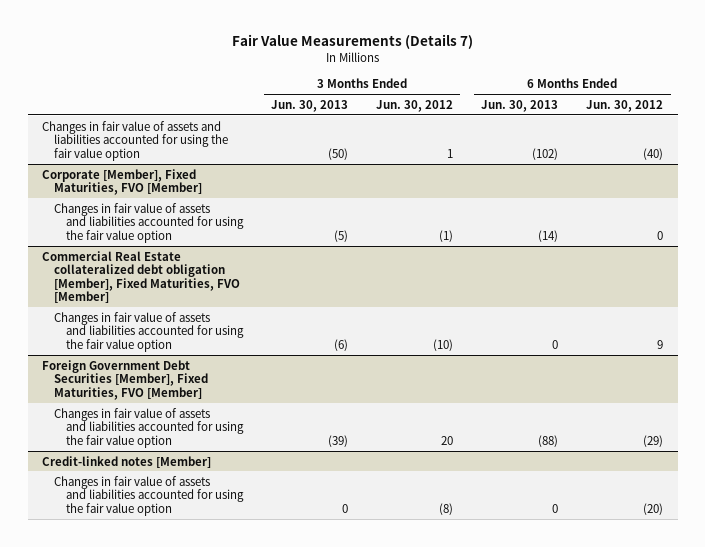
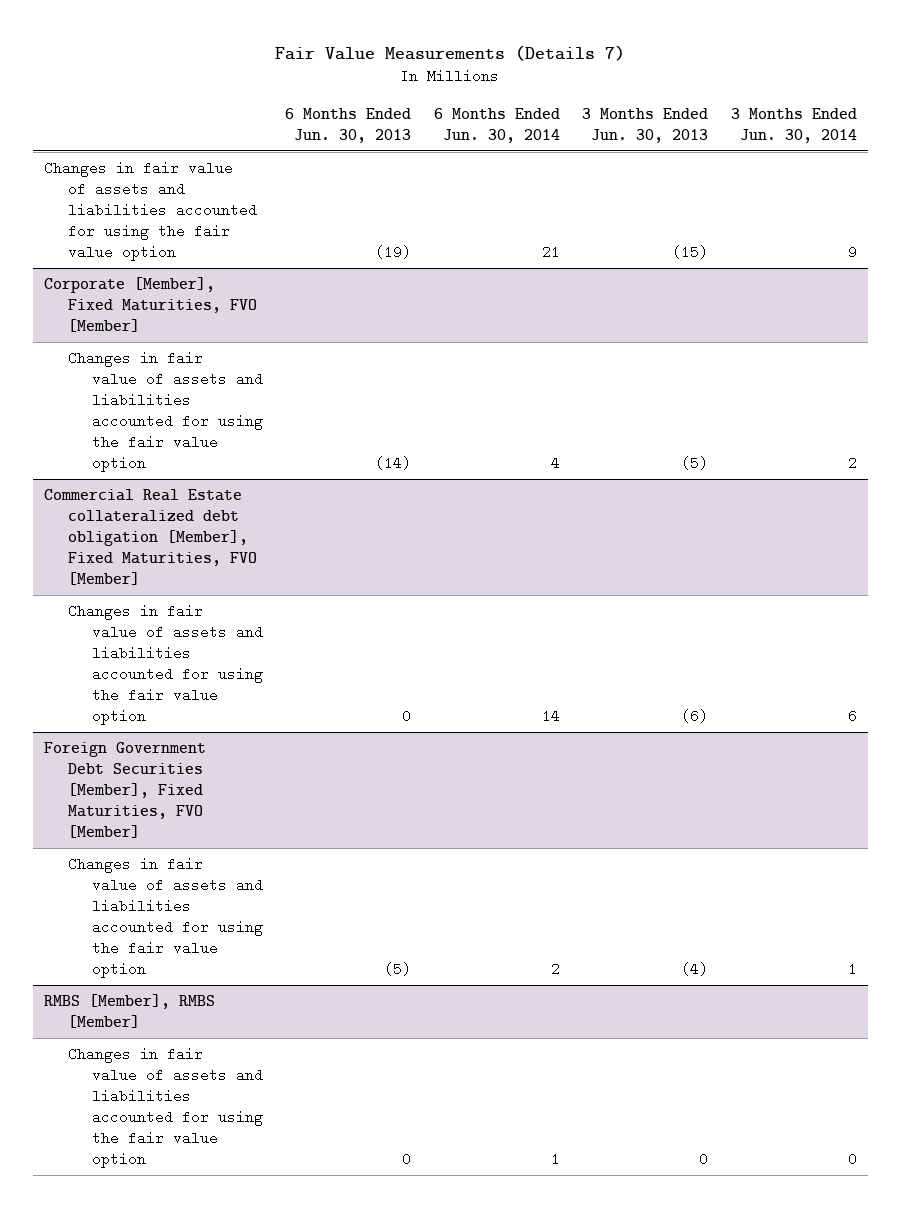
[376,99,454,112] Jun. 30, 2012 -> none
[586,99,664,112] Jun. 30, 2012 -> none
none -> [433,107,560,143] 6 Months Ended Jun. 30, 2014
none -> [730,107,857,143] 3 Months Ended Jun. 30, 2014
[327,147,348,160] (50) -> [672,244,709,259] (15)
[532,147,559,160] (102) -> [375,244,412,259] (19)
[41,455,211,468] Credit-linked notes [Member] -> none
[327,434,348,447] (39) -> [681,961,709,976] (4)
[538,434,559,447] (88) -> [384,961,412,976] (5)
none -> [44,994,216,1028] RMBS [Member], RMBS [Member]

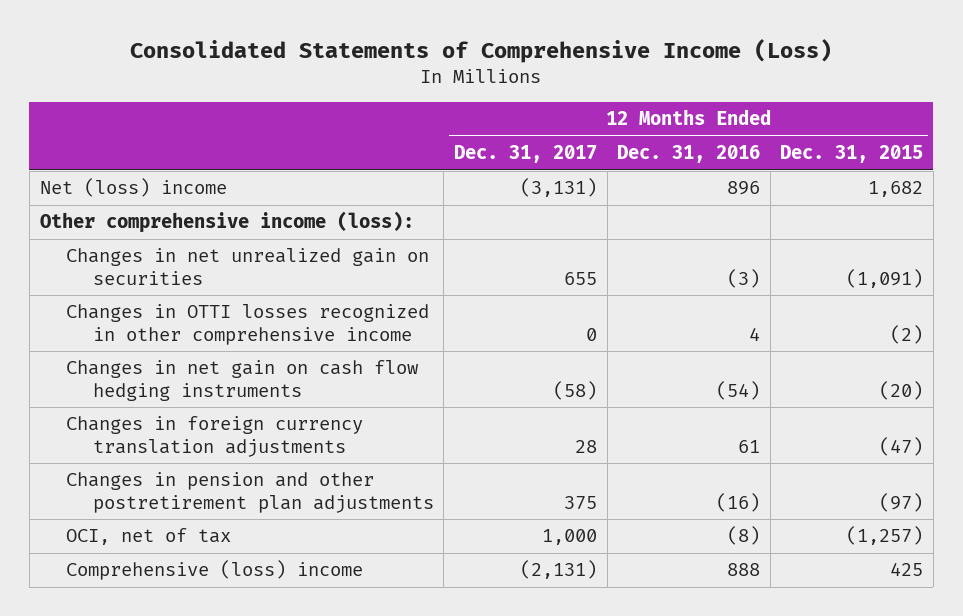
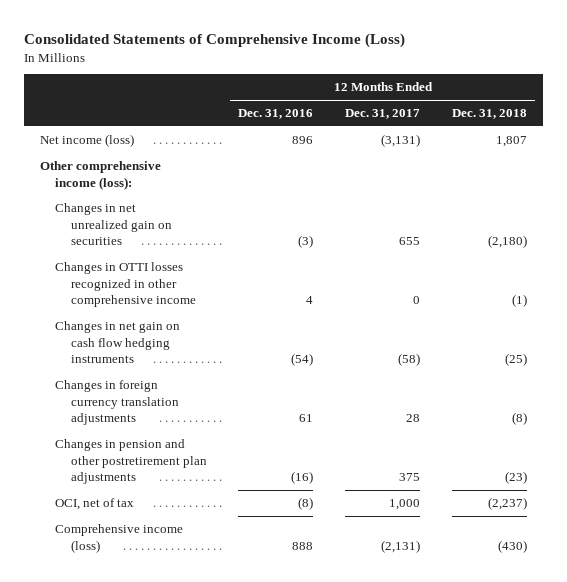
[780,145,924,164] Dec. 31, 2015 -> none
none -> [451,109,527,120] Dec. 31, 2018
[39,178,227,198] Net (loss) income -> [40,134,135,148] Net income (loss)
[66,560,364,581] Comprehensive (loss) income -> [55,524,184,553] Comprehensive income (loss)

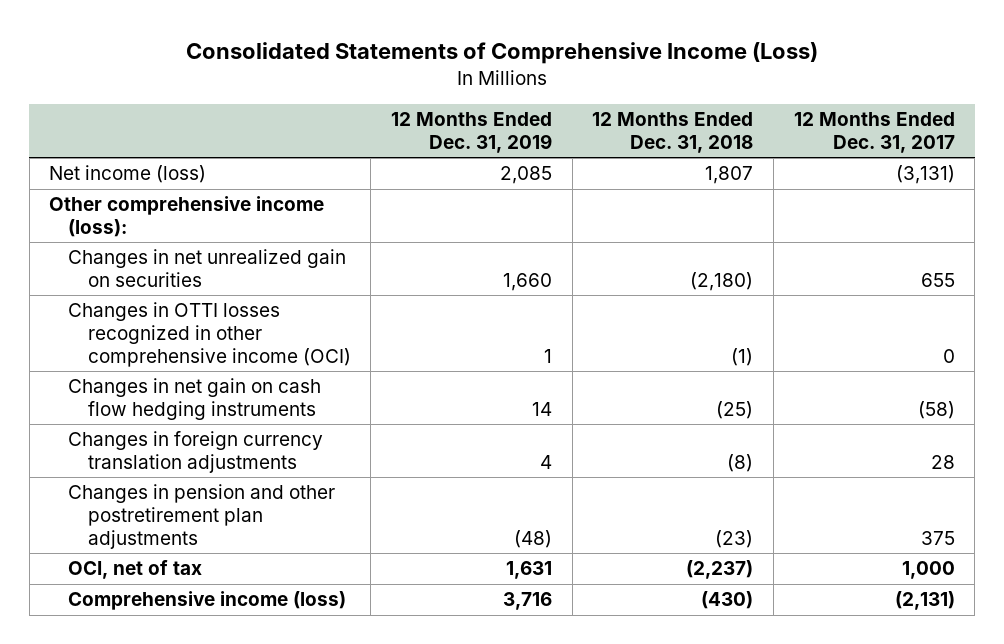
[238,109,314,120] Dec. 31, 2016 -> none
none -> [391,112,553,154] 12 Months Ended Dec. 31, 2019
[55,262,196,308] Changes in OTTI losses recognized in other comprehensive income -> [68,302,351,367] Changes in OTTI losses recognized in other comprehensive income (OCI)

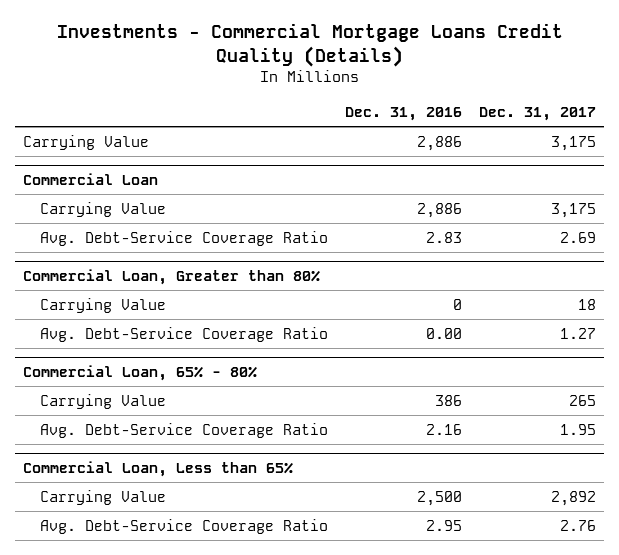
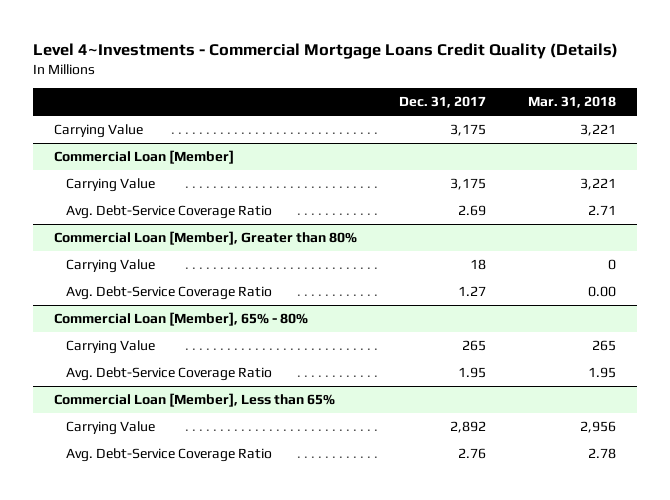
[56,23,563,67] Investments - Commercial Mortgage Loans Credit Quality (Details) -> [32,42,618,59] Level 4~Investments - Commercial Mortgage Loans Credit Quality (Details)
[344,107,462,122] Dec. 31, 2016 -> none
none -> [527,96,616,109] Mar. 31, 2018
[23,172,159,185] Commercial Loan -> [53,150,234,165] Commercial Loan [Member]
[23,268,321,285] Commercial Loan, Greater than 80% -> [53,231,357,246] Commercial Loan [Member], Greater than 80%
[23,364,258,381] Commercial Loan, 65% - 80% -> [53,312,308,327] Commercial Loan [Member], 65% - 80%
[23,460,294,477] Commercial Loan, Less than 65% -> [53,393,335,408] Commercial Loan [Member], Less than 65%

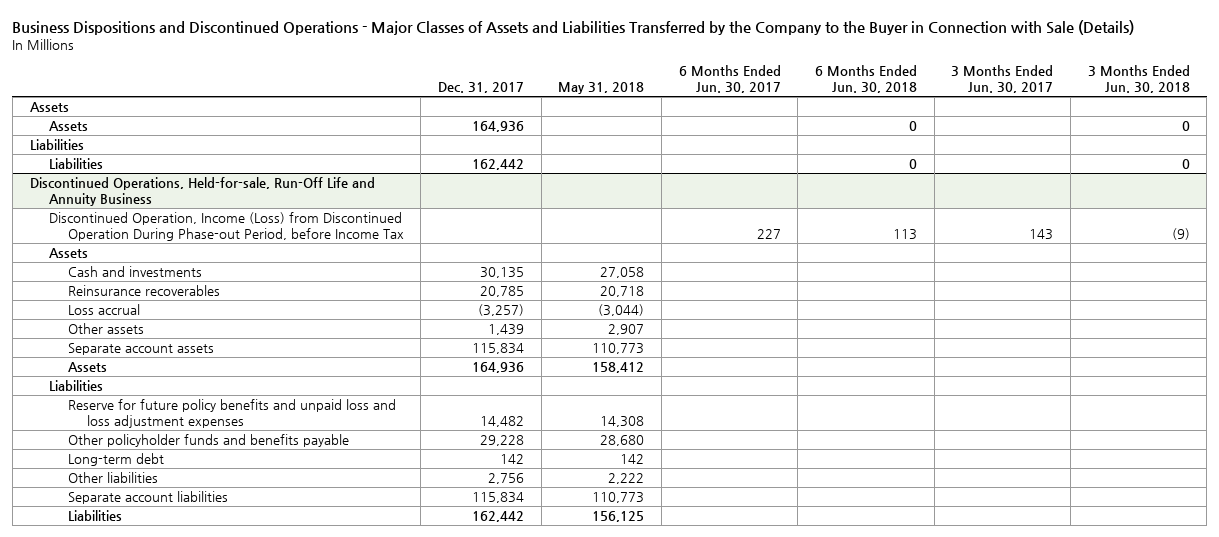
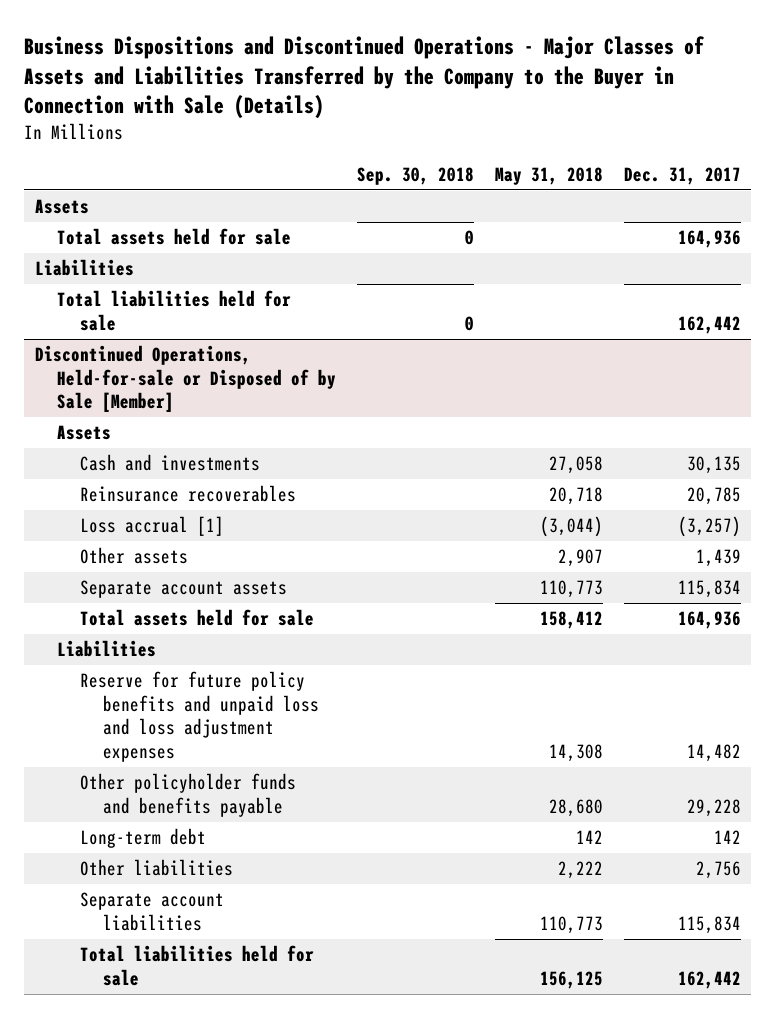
[678,65,781,93] 6 Months Ended Jun. 30, 2017 -> none
[815,65,918,93] 6 Months Ended Jun. 30, 2018 -> none
[951,65,1054,93] 3 Months Ended Jun. 30, 2017 -> none
[1087,65,1190,93] 3 Months Ended Jun. 30, 2018 -> none
none -> [357,166,475,185] Sep. 30, 2018
[48,120,88,131] Assets -> [57,228,292,246] Total assets held for sale
[29,176,375,206] Discontinued Operations, Held-for-sale, Run-Off Life and Annuity Business -> none
[48,211,404,241] Discontinued Operation, Income (Loss) from Discontinued Operation During Phase-out Period, before Income Tax -> none
[48,157,103,169] Liabilities -> [57,290,292,331] Total liabilities held for sale
none -> [34,345,337,413] Discontinued Operations, Held-for-sale or Disposed of by Sale [Member]
[67,303,140,315] Loss accrual -> [80,516,225,537] Loss accrual [1]
[67,361,107,372] Assets -> [80,609,315,627] Total assets held for sale
[67,509,122,521] Liabilities -> [80,945,315,986] Total liabilities held for sale

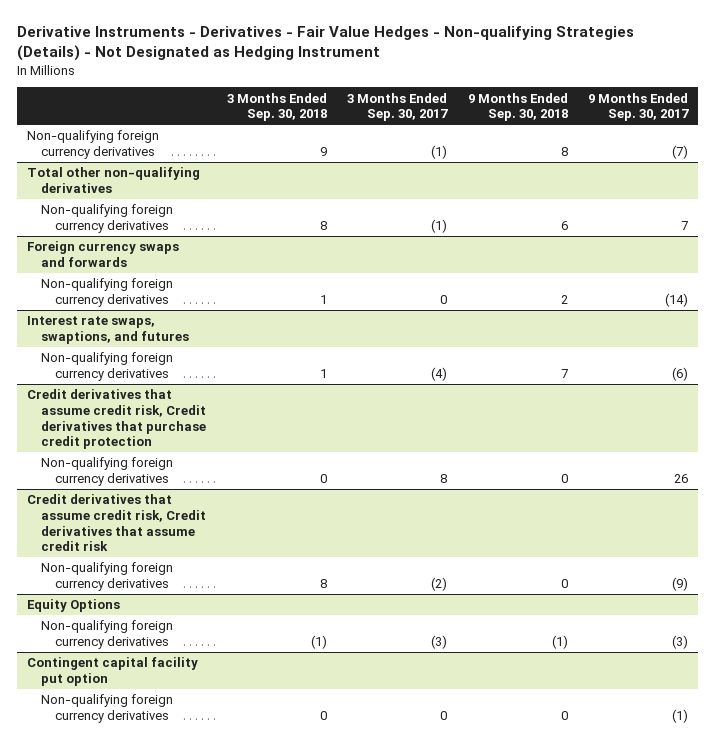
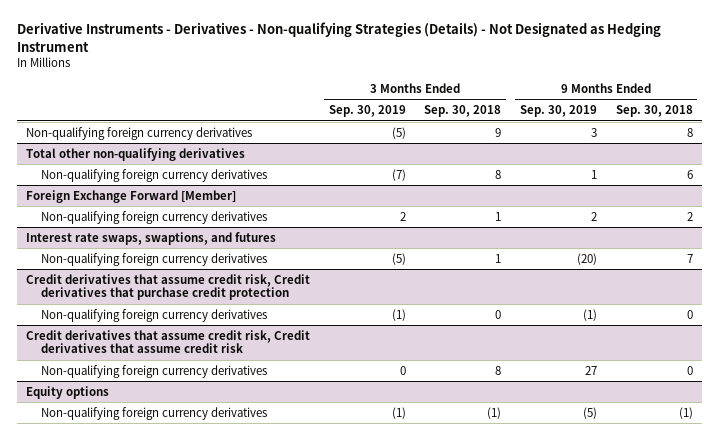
[16,26,634,62] Derivative Instruments - Derivatives - Fair Value Hedges - Non-qualifying Strategies (Details) - Not Designated as Hedging Instrument -> [16,22,661,52] Derivative Instruments - Derivatives - Non-qualifying Strategies (Details) - Not Designated as Hedging Instrument
[347,92,449,122] 3 Months Ended Sep. 30, 2017 -> none
[588,92,690,122] 9 Months Ended Sep. 30, 2017 -> none
none -> [328,105,406,118] Sep. 30, 2019
none -> [519,105,597,118] Sep. 30, 2019
[27,241,180,267] Foreign currency swaps and forwards -> [25,189,236,203] Foreign Exchange Forward [Member]
[27,599,121,613] Equity Options -> [25,385,109,399] Equity options
[27,657,199,686] Contingent capital facility put option -> none
[40,694,173,723] Non-qualifying foreign currency derivatives -> none

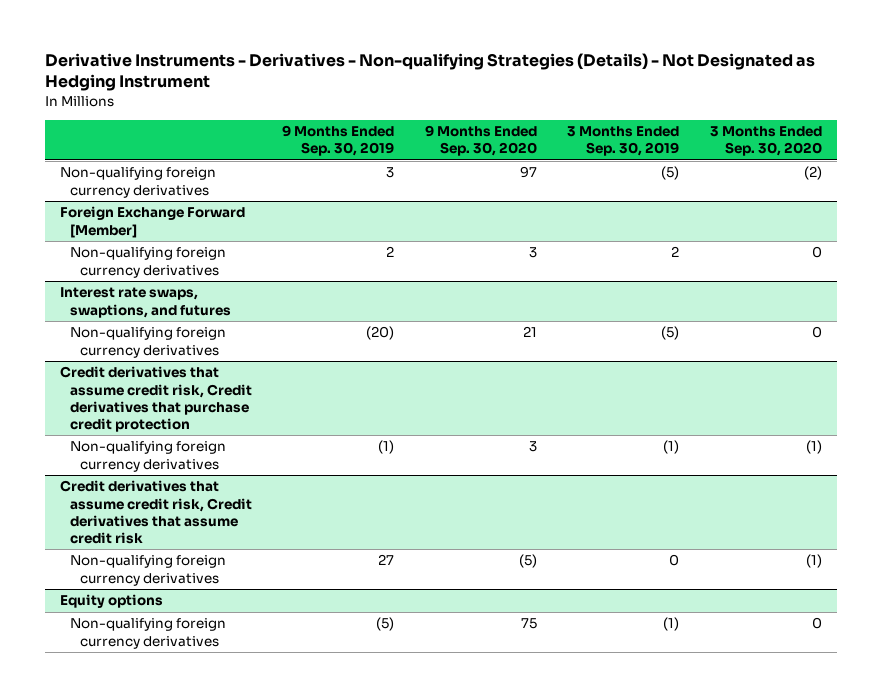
[424,105,502,118] Sep. 30, 2018 -> none
[615,105,693,118] Sep. 30, 2018 -> none
none -> [424,125,537,157] 9 Months Ended Sep. 30, 2020
none -> [709,126,822,157] 3 Months Ended Sep. 30, 2020
[25,147,245,161] Total other non-qualifying derivatives -> none
[41,168,268,182] Non-qualifying foreign currency derivatives -> none

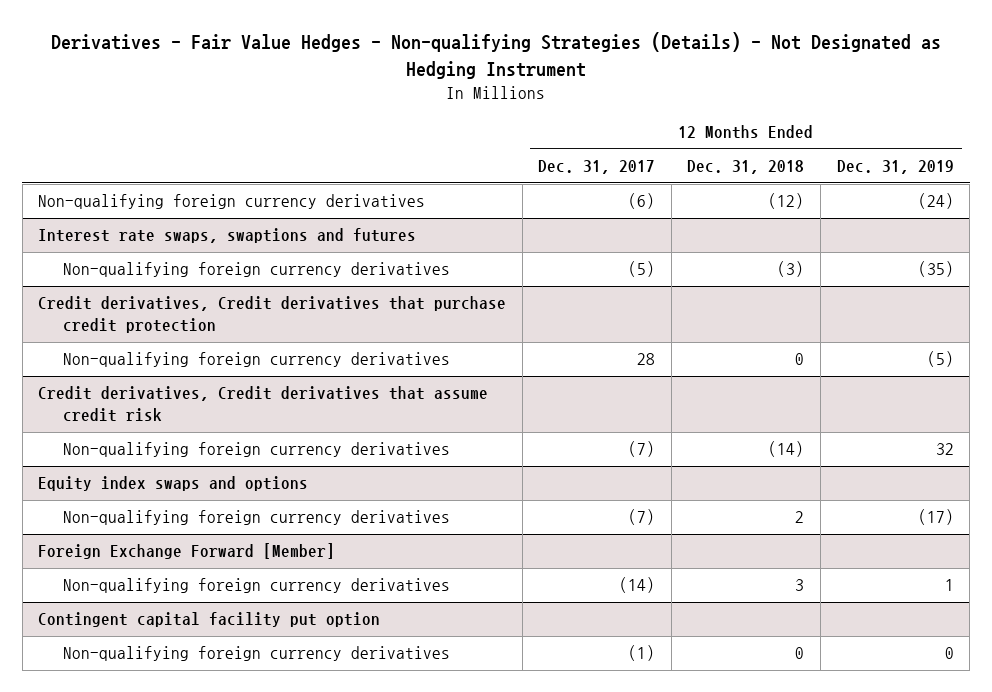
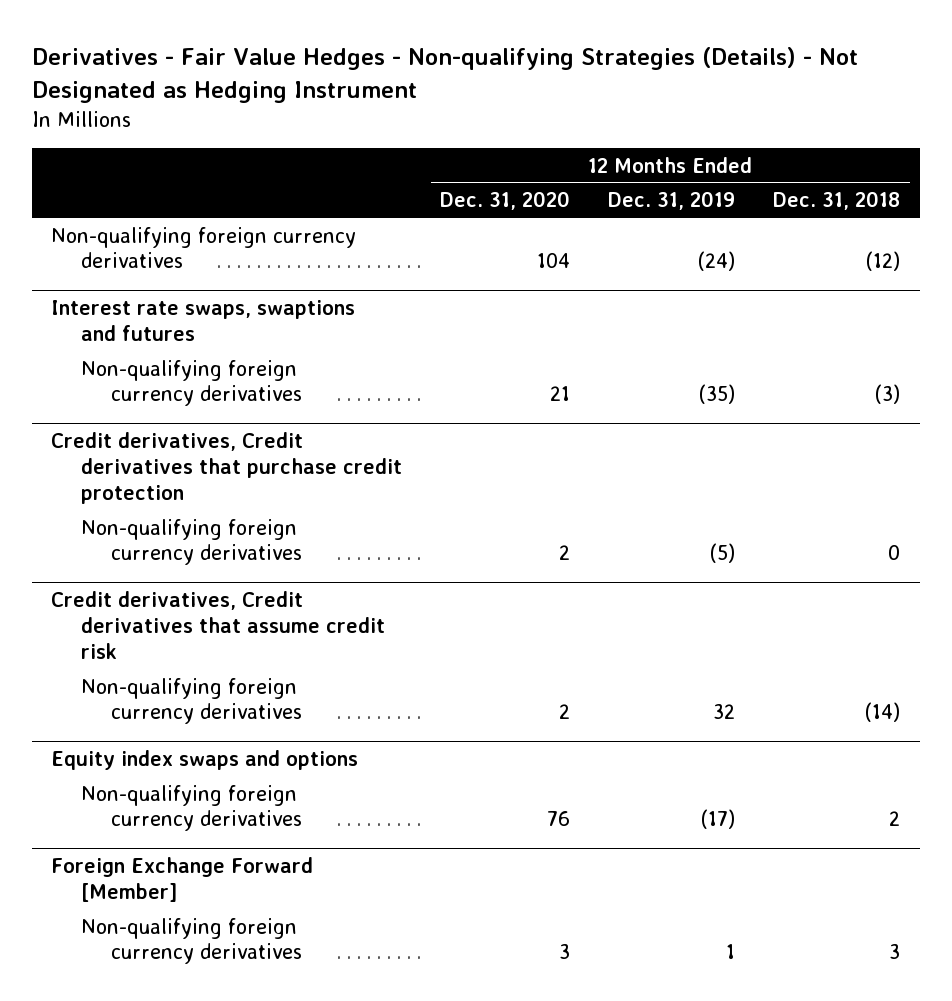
[538,160,656,175] Dec. 31, 2017 -> none
none -> [440,191,571,211] Dec. 31, 2020
[38,612,381,628] Contingent capital facility put option -> none
[62,646,450,662] Non-qualifying foreign currency derivatives -> none

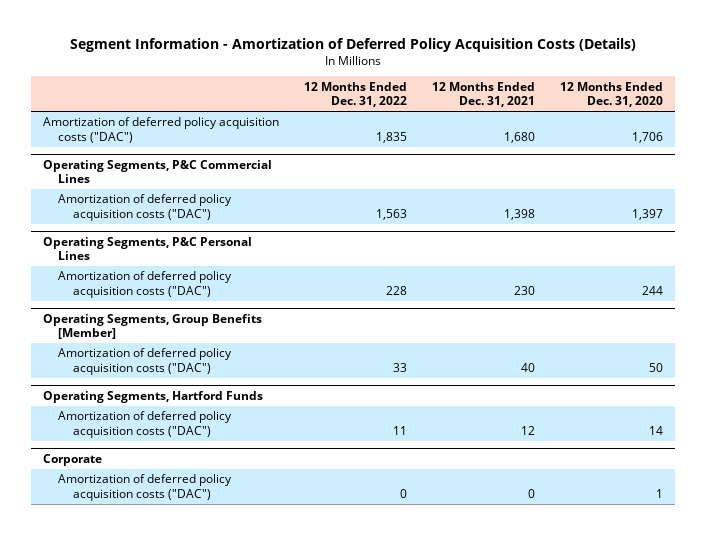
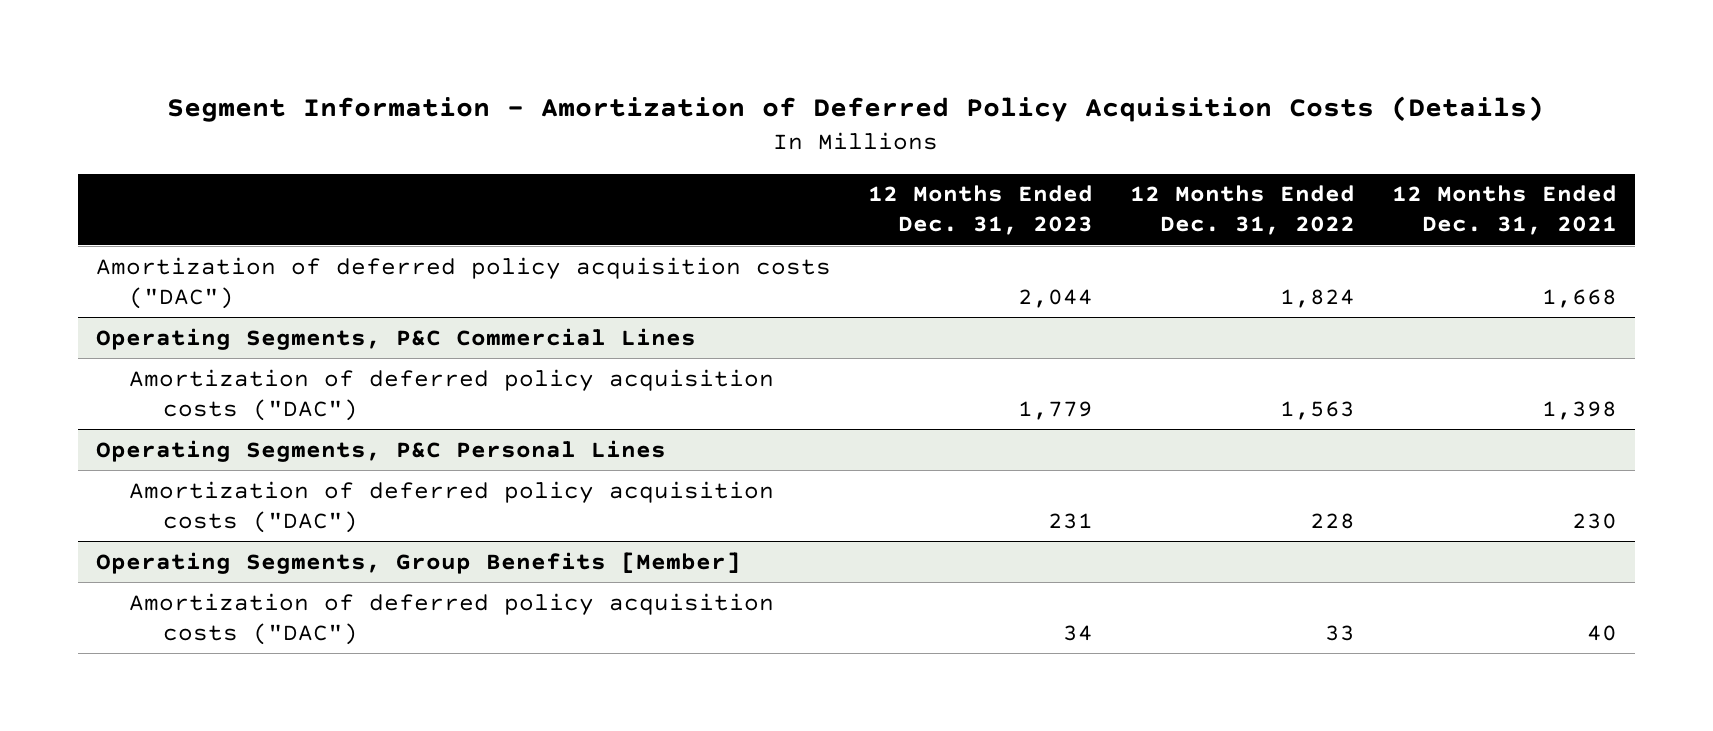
[559,81,663,108] 12 Months Ended Dec. 31, 2020 -> none
none -> [867,185,1093,236] 12 Months Ended Dec. 31, 2023
[376,132,408,144] 1,835 -> [1279,288,1355,308] 1,824
[504,132,536,144] 1,680 -> [1541,288,1617,308] 1,668
[43,390,264,403] Operating Segments, Hartford Funds -> none
[57,411,232,439] Amortization of deferred policy acquisition costs ("DAC") -> none
[43,453,103,466] Corporate -> none
[57,474,232,502] Amortization of deferred policy acquisition costs ("DAC") -> none

